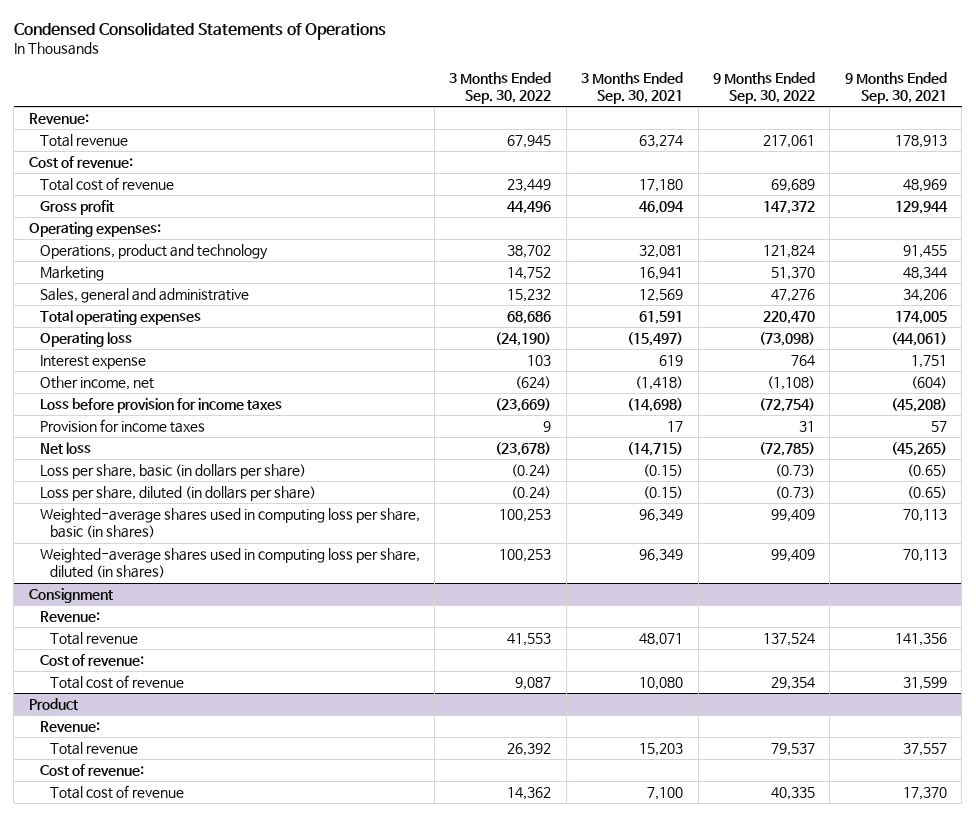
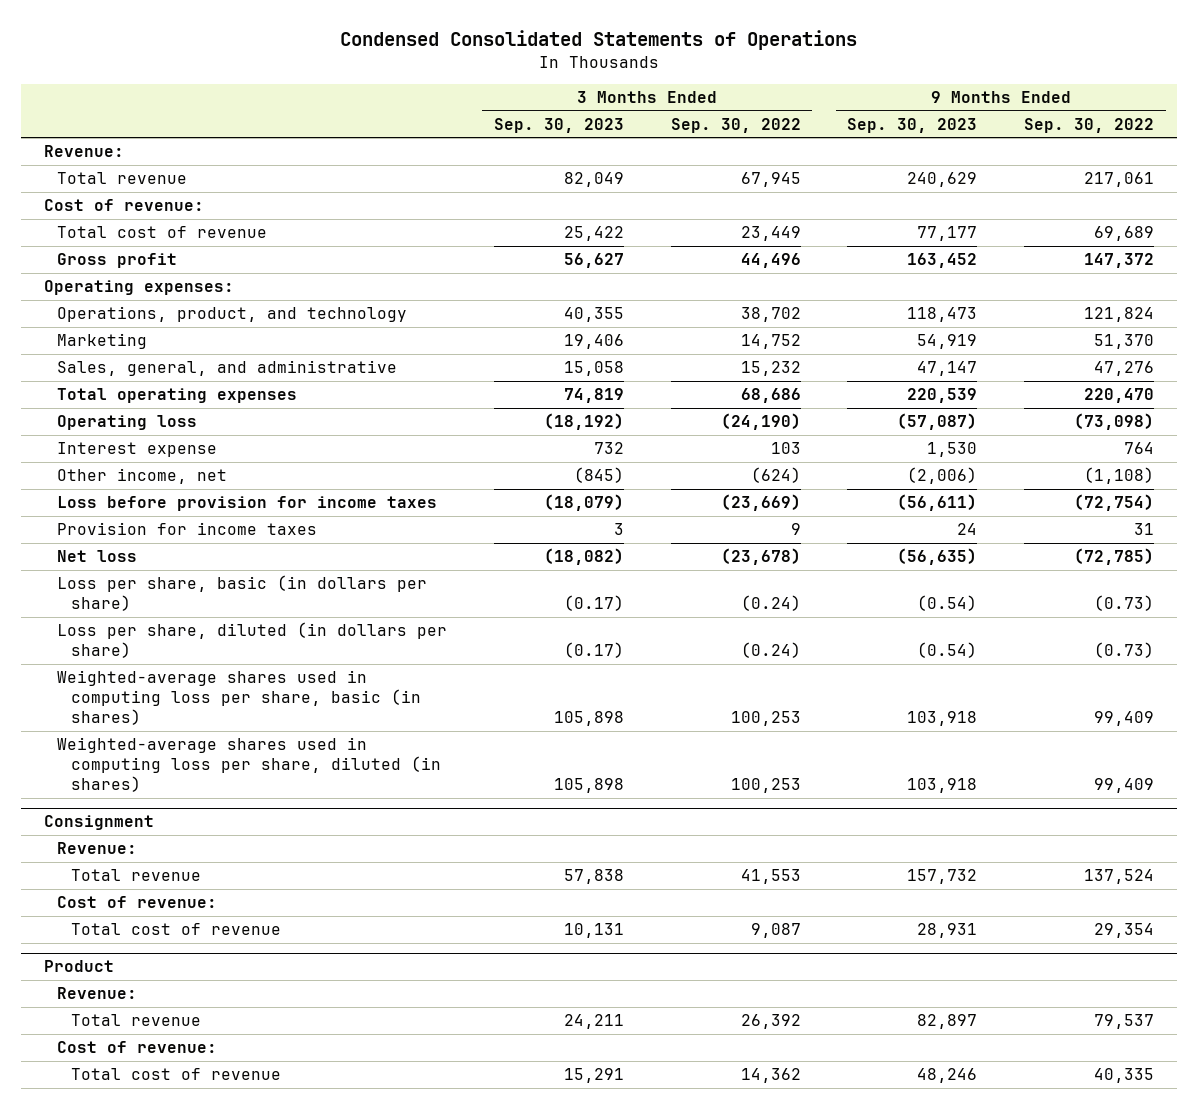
[581,71,684,105] 3 Months Ended Sep. 30, 2021 -> none
[844,71,947,105] 9 Months Ended Sep. 30, 2021 -> none
none -> [494,118,625,134] Sep. 30, 2023
none -> [847,118,978,134] Sep. 30, 2023
[39,243,268,260] Operations, product and technology -> [57,306,408,323] Operations, product, and technology
[39,287,249,303] Sales, general and administrative -> [57,360,398,377] Sales, general, and administrative

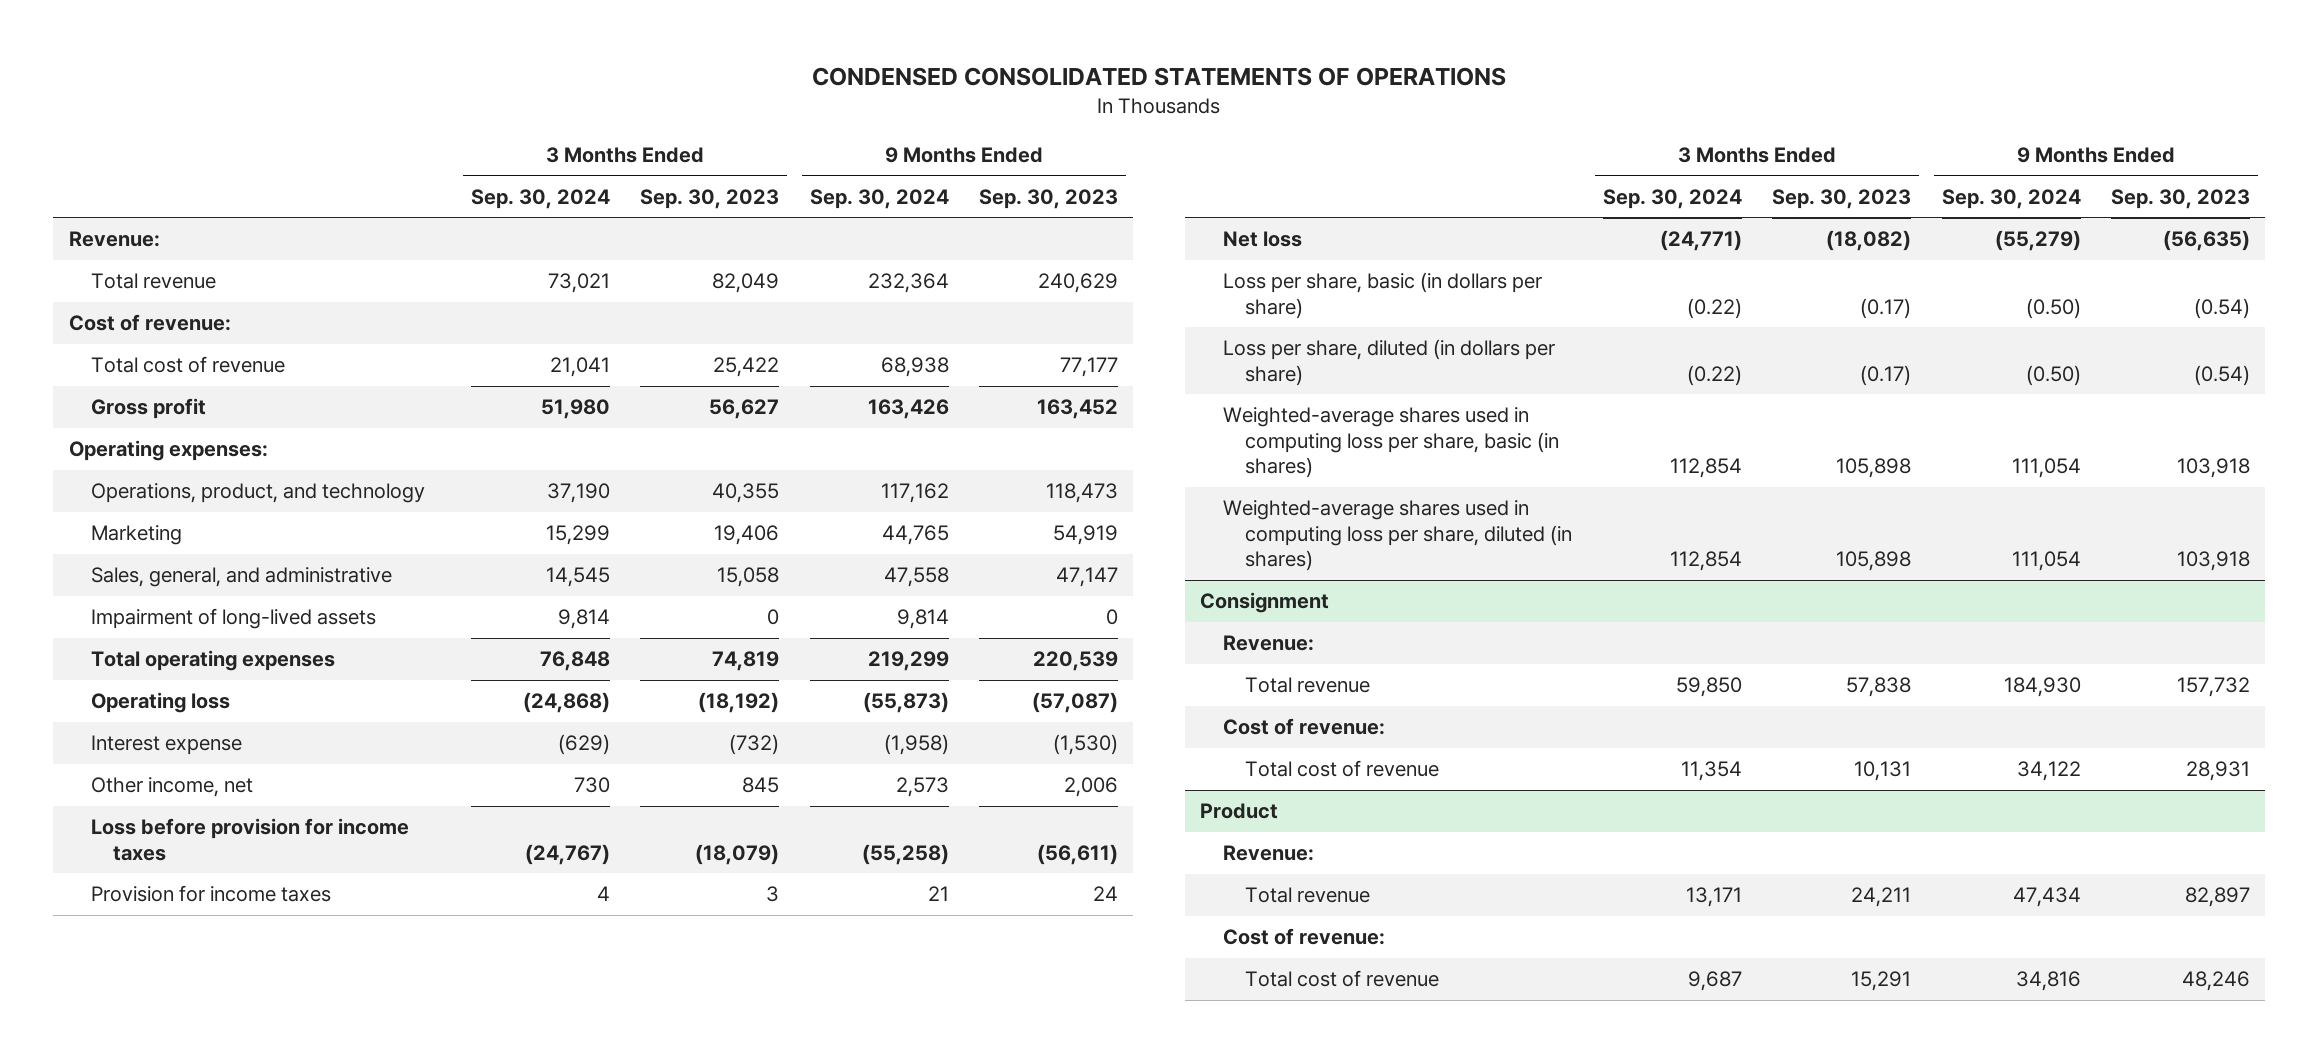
[340,30,858,51] Condensed Consolidated Statements of Operations -> [812,67,1507,87] CONDENSED CONSOLIDATED STATEMENTS OF OPERATIONS
[670,118,801,134] Sep. 30, 2022 -> none
[1023,118,1154,134] Sep. 30, 2022 -> none
none -> [470,188,610,209] Sep. 30, 2024
none -> [809,188,949,209] Sep. 30, 2024
none -> [90,608,376,630] Impairment of long-lived assets
[594,442,625,455] 732 -> [729,734,780,756] (732)
[927,442,978,458] 1,530 -> [1053,734,1119,756] (1,530)
[574,467,625,484] (845) -> [742,777,780,794] 845
[907,467,978,485] (2,006) -> [1064,777,1119,798] 2,006

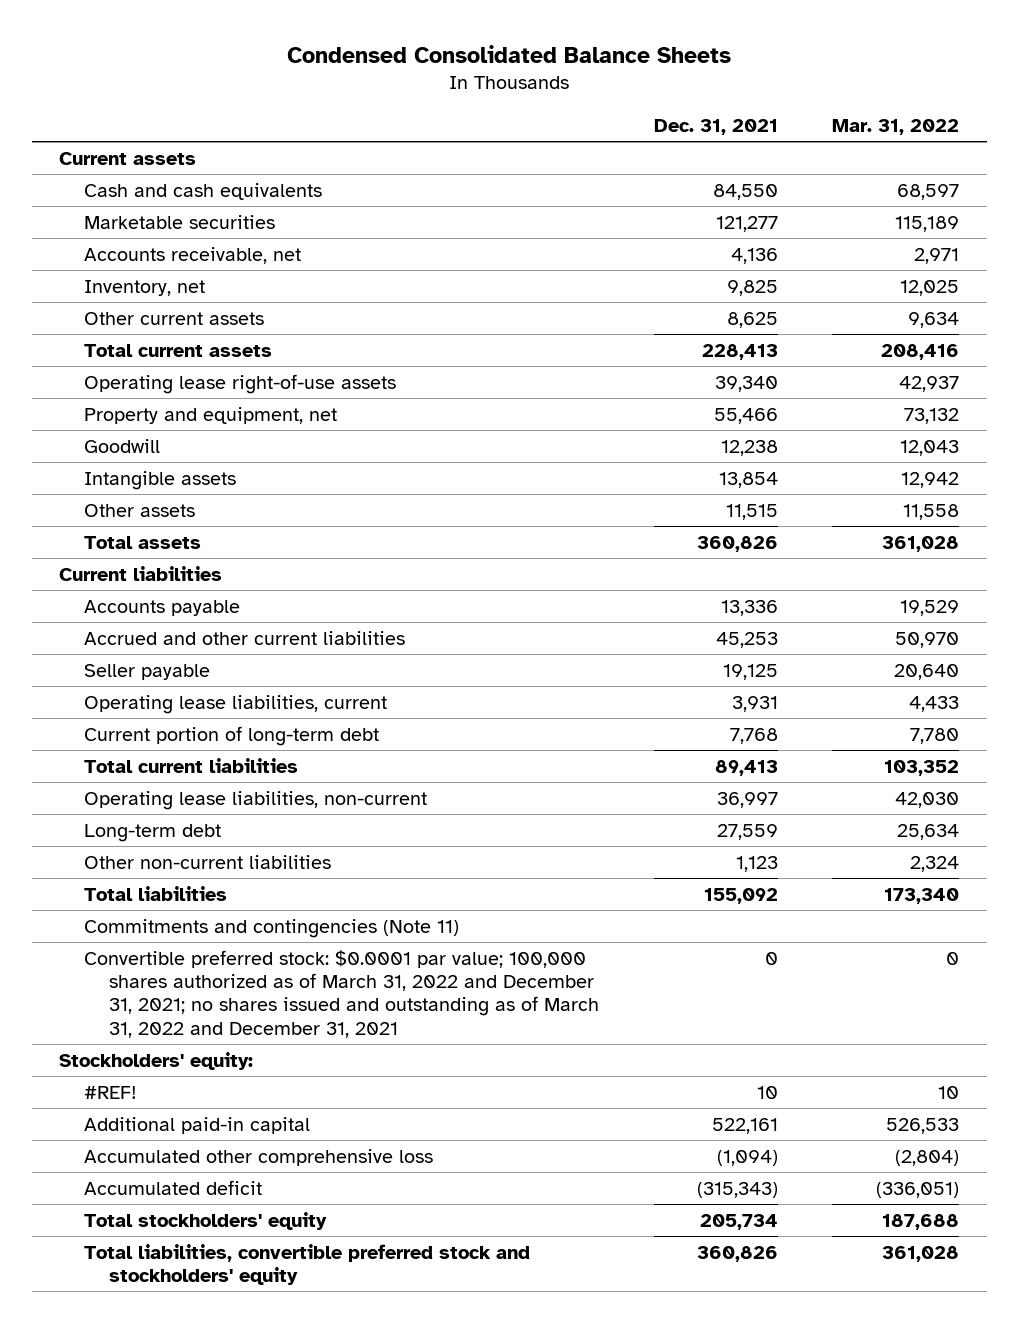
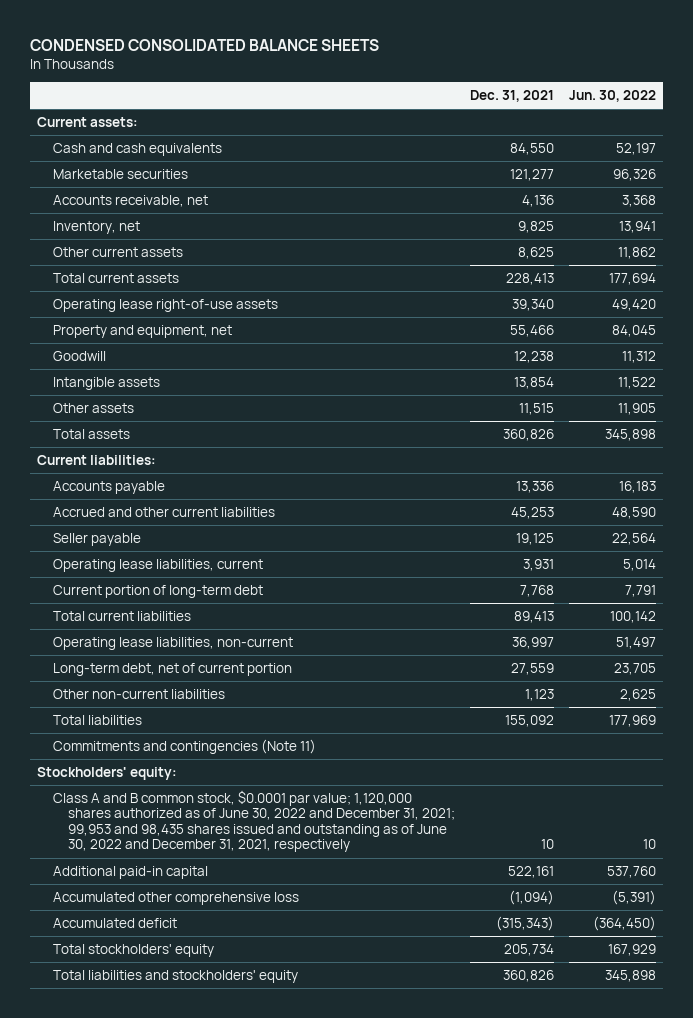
[287,44,732,63] Condensed Consolidated Balance Sheets -> [29,38,379,51] CONDENSED CONSOLIDATED BALANCE SHEETS
[832,119,960,136] Mar. 31, 2022 -> none
none -> [568,90,656,103] Jun. 30, 2022
[59,151,197,165] Current assets -> [37,116,139,127] Current assets:
[59,565,223,581] Current liabilities -> [37,454,157,465] Current liabilities:
[84,823,222,842] Long-term debt -> [52,662,292,676] Long-term debt, net of current portion
[84,949,600,1038] Convertible preferred stock: $0.0001 par value; 100,000 shares authorized as of March 31, 2022 and December 31, 2021; no shares issued and outstanding as of March 31, 2022 and December 31, 2021 -> none
[84,1085,138,1099] #REF! -> [52,789,456,853] Class A and B common stock, $0.0001 par value; 1,120,000 shares authorized as of June 30, 2022 and December 31, 2021; 99,953 and 98,435 shares issued and outstanding as of June 30, 2022 and December 31, 2021, respectively
[84,1243,531,1286] Total liabilities, convertible preferred stock and stockholders' equity -> [52,969,298,983] Total liabilities and stockholders' equity

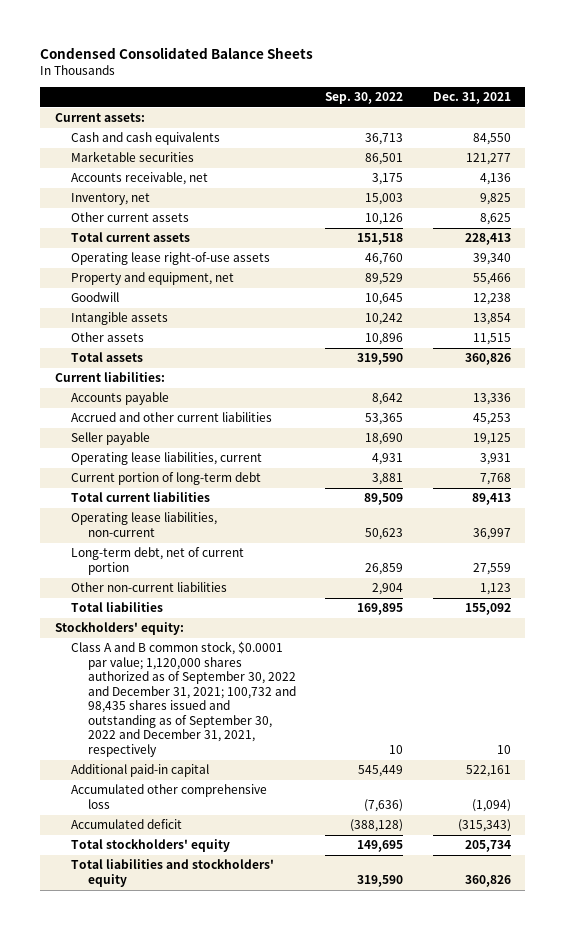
[29,38,379,51] CONDENSED CONSOLIDATED BALANCE SHEETS -> [40,46,314,59] Condensed Consolidated Balance Sheets
[568,90,656,103] Jun. 30, 2022 -> none
none -> [325,91,404,104] Sep. 30, 2022
[52,738,316,754] Commitments and contingencies (Note 11) -> none
[52,789,456,853] Class A and B common stock, $0.0001 par value; 1,120,000 shares authorized as of June 30, 2022 and December 31, 2021; 99,953 and 98,435 shares issued and outstanding as of June 30, 2022 and December 31, 2021, respectively -> [71,641,296,758] Class A and B common stock, $0.0001 par value; 1,120,000 shares authorized as of September 30, 2022 and December 31, 2021; 100,732 and 98,435 shares issued and outstanding as of September 30, 2022 and December 31, 2021, respectively

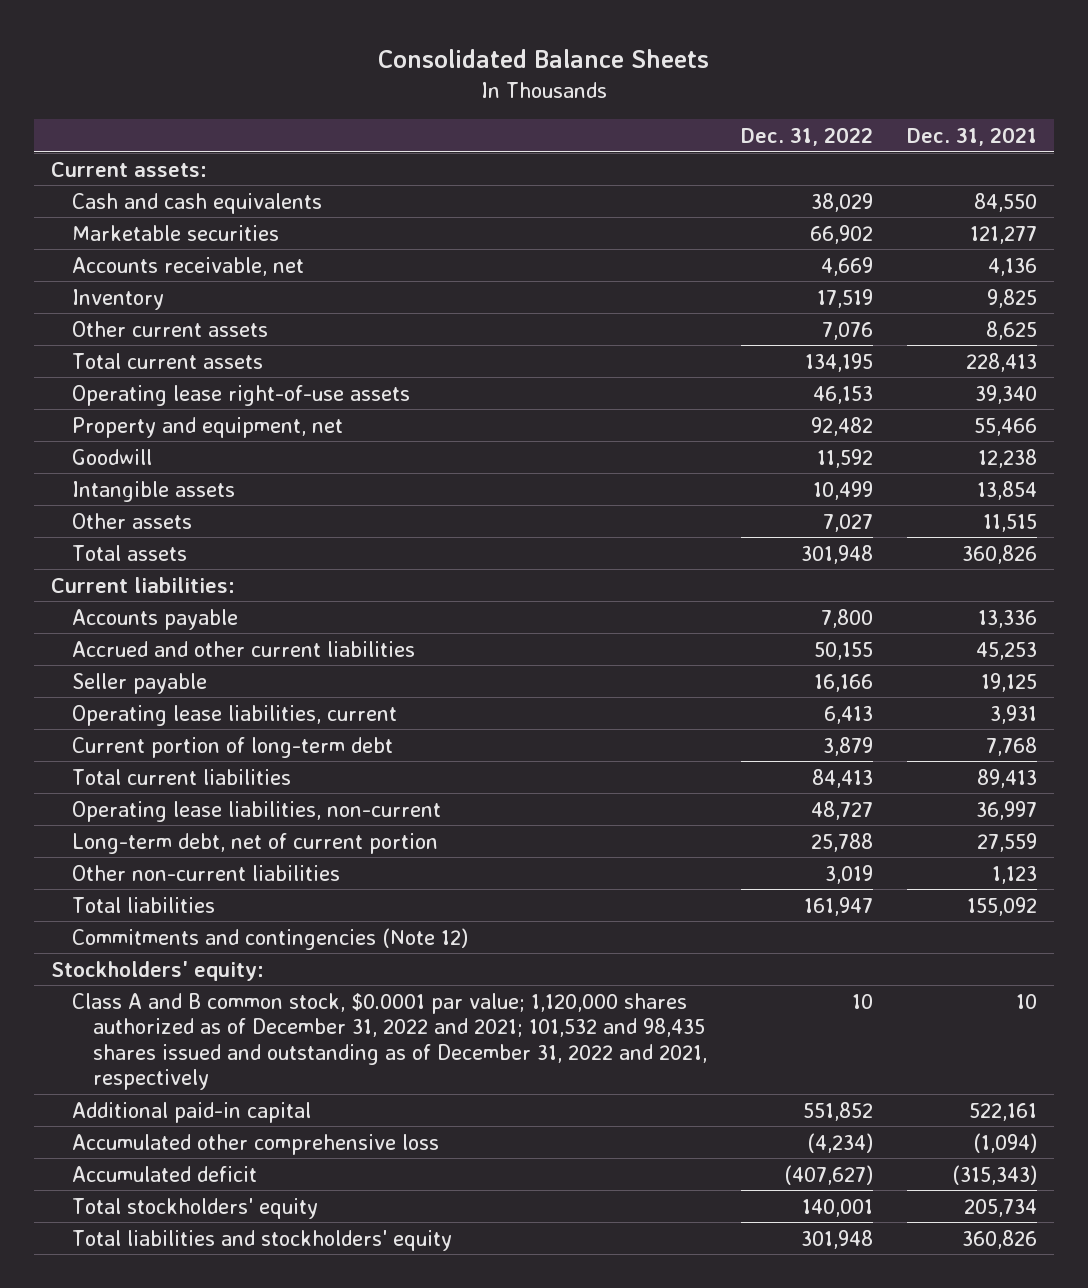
[40,46,314,59] Condensed Consolidated Balance Sheets -> [378,49,710,69] Consolidated Balance Sheets
[325,91,404,104] Sep. 30, 2022 -> none
none -> [741,126,874,146] Dec. 31, 2022
[71,193,151,206] Inventory, net -> [72,288,165,310] Inventory
none -> [72,927,469,950] Commitments and contingencies (Note 12)
[71,641,296,758] Class A and B common stock, $0.0001 par value; 1,120,000 shares authorized as of September 30, 2022 and December 31, 2021; 100,732 and 98,435 shares issued and outstanding as of September 30, 2022 and December 31, 2021, respectively -> [72,992,708,1091] Class A and B common stock, $0.0001 par value; 1,120,000 shares authorized as of December 31, 2022 and 2021; 101,532 and 98,435 shares issued and outstanding as of December 31, 2022 and 2021, respectively

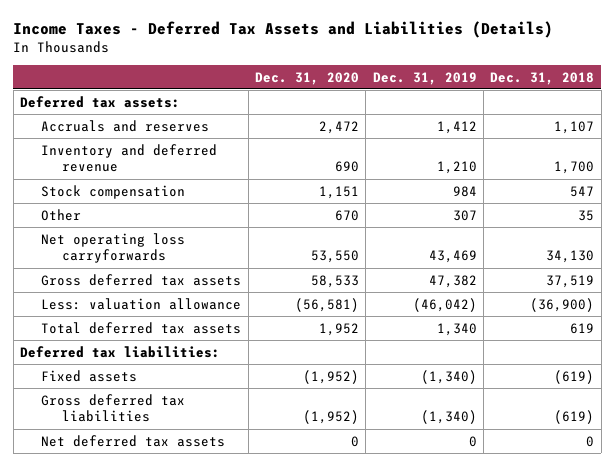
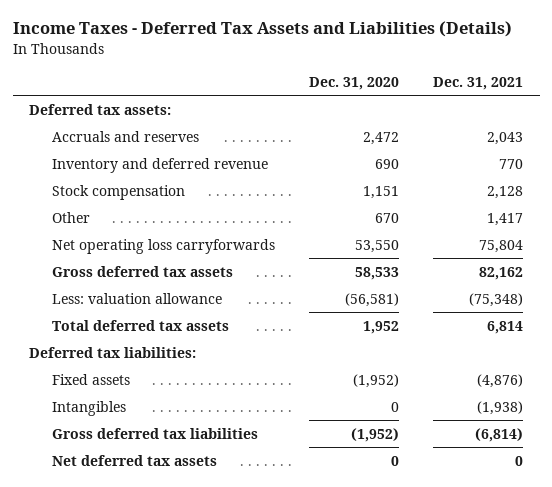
[372,71,477,85] Dec. 31, 2019 -> none
[490,71,595,85] Dec. 31, 2018 -> none
none -> [432,76,523,90] Dec. 31, 2021
none -> [51,400,126,416] Intangibles

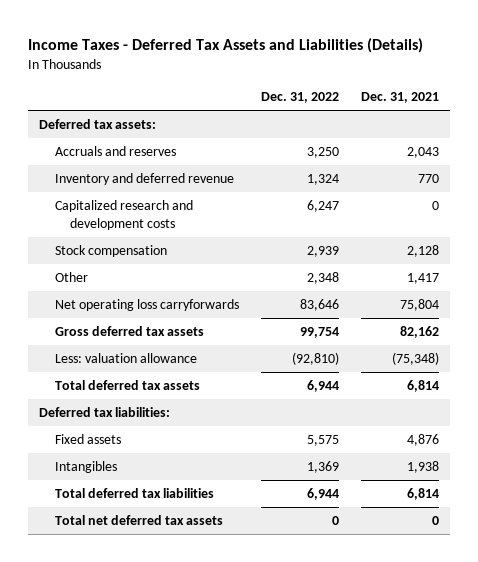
[308,76,399,90] Dec. 31, 2020 -> none
none -> [260,91,339,103] Dec. 31, 2022
none -> [54,200,193,230] Capitalized research and development costs
[476,373,523,388] (4,876) -> [406,434,439,447] 4,876
[476,400,523,415] (1,938) -> [406,461,439,474] 1,938
[51,427,258,439] Gross deferred tax liabilities -> [54,488,214,499] Total deferred tax liabilities
[474,427,523,442] (6,814) -> [406,488,439,501] 6,814
[51,454,217,466] Net deferred tax assets -> [54,515,223,526] Total net deferred tax assets

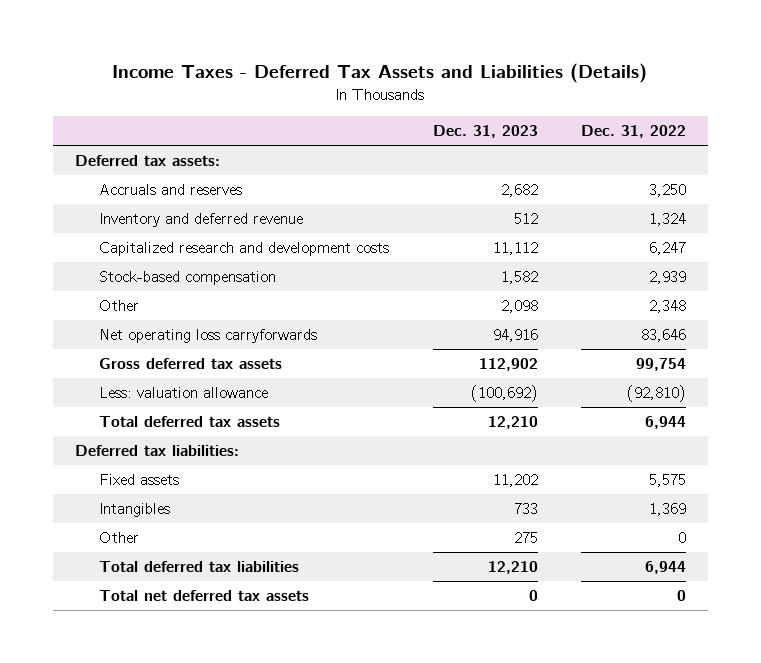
[360,91,439,103] Dec. 31, 2021 -> none
none -> [432,125,538,139] Dec. 31, 2023
[54,245,167,258] Stock compensation -> [99,271,277,286] Stock-based compensation
none -> [99,532,140,544] Other

